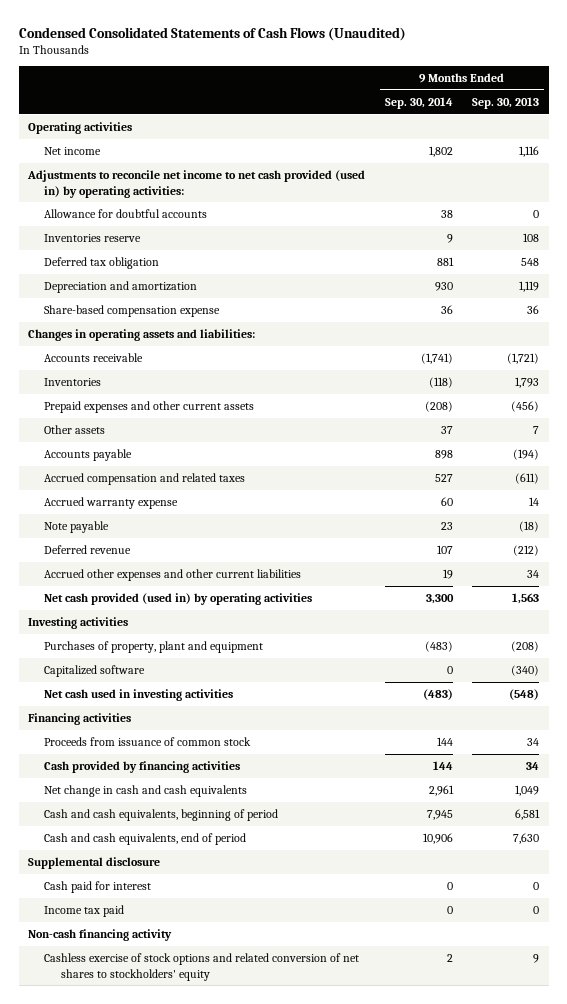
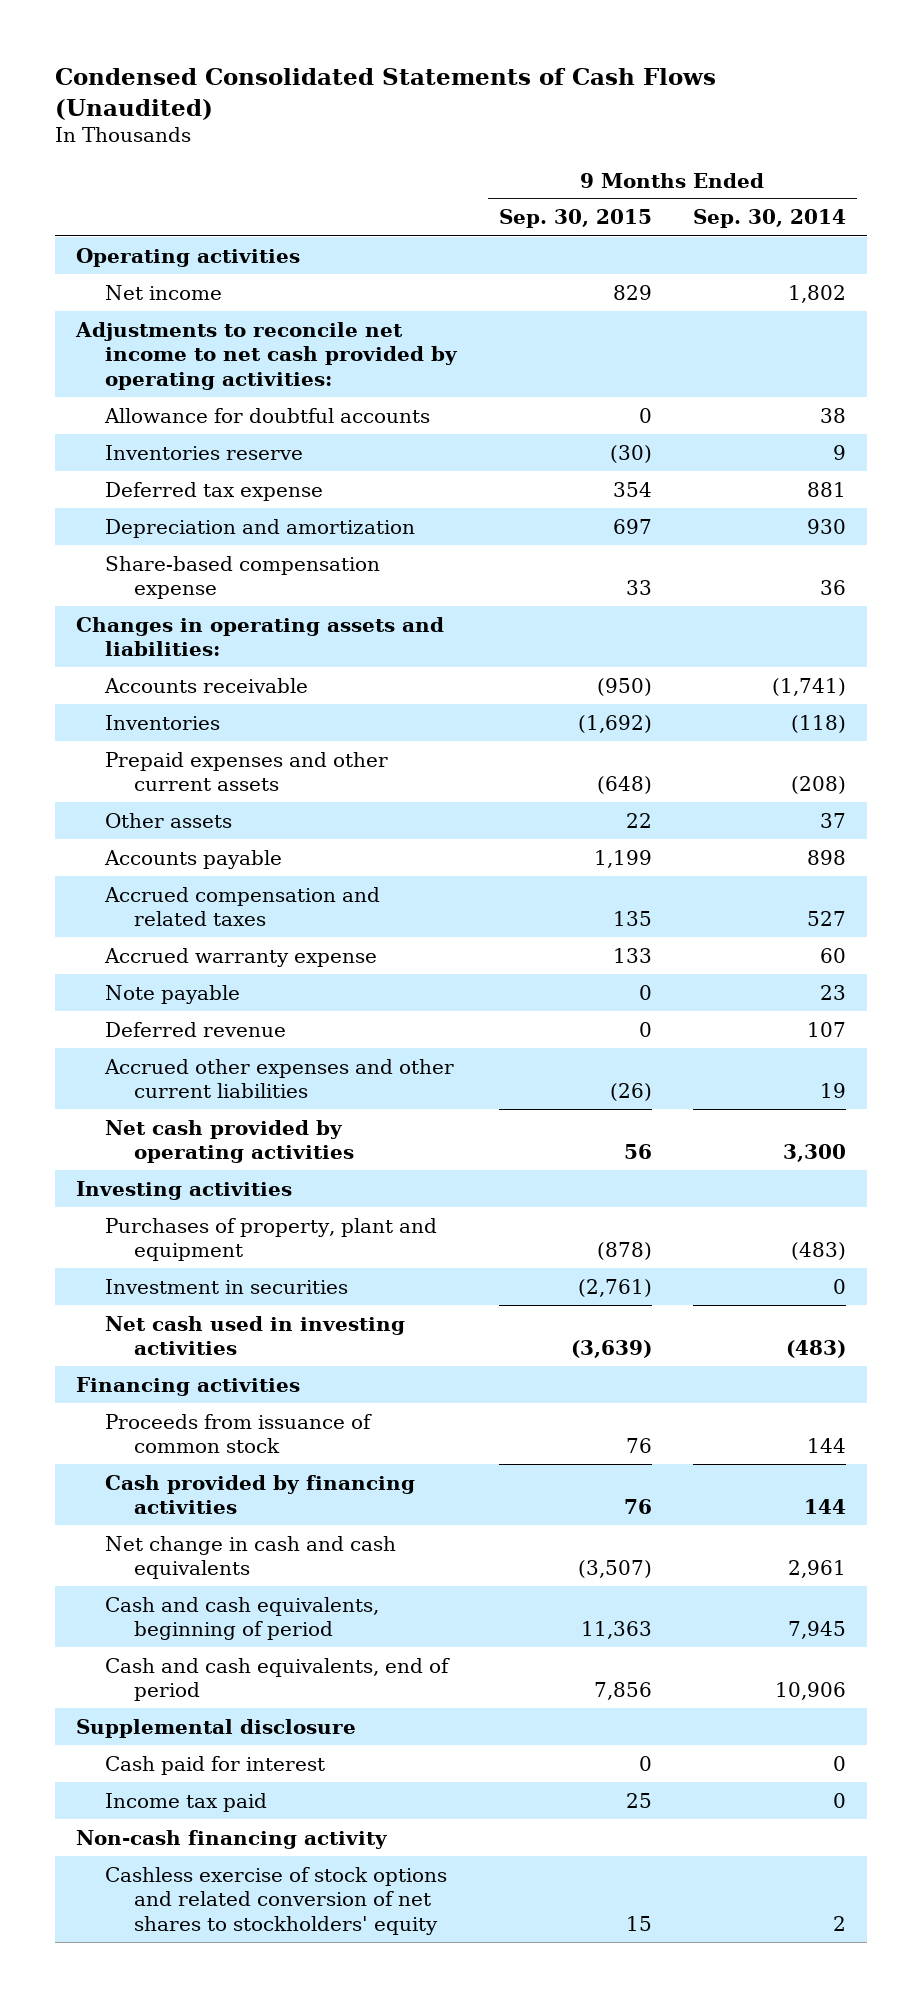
[471,96,539,109] Sep. 30, 2013 -> none
none -> [498,209,652,229] Sep. 30, 2015
[27,169,366,198] Adjustments to reconcile net income to net cash provided (used in) by operating activities: -> [74,321,458,390] Adjustments to reconcile net income to net cash provided by operating activities:
[44,256,160,269] Deferred tax obligation -> [104,481,323,501] Deferred tax expense
[44,592,313,605] Net cash provided (used in) by operating activities -> [104,1119,354,1164] Net cash provided by operating activities
[44,664,146,677] Capitalized software -> none
none -> [104,1278,348,1294] Investment in securities

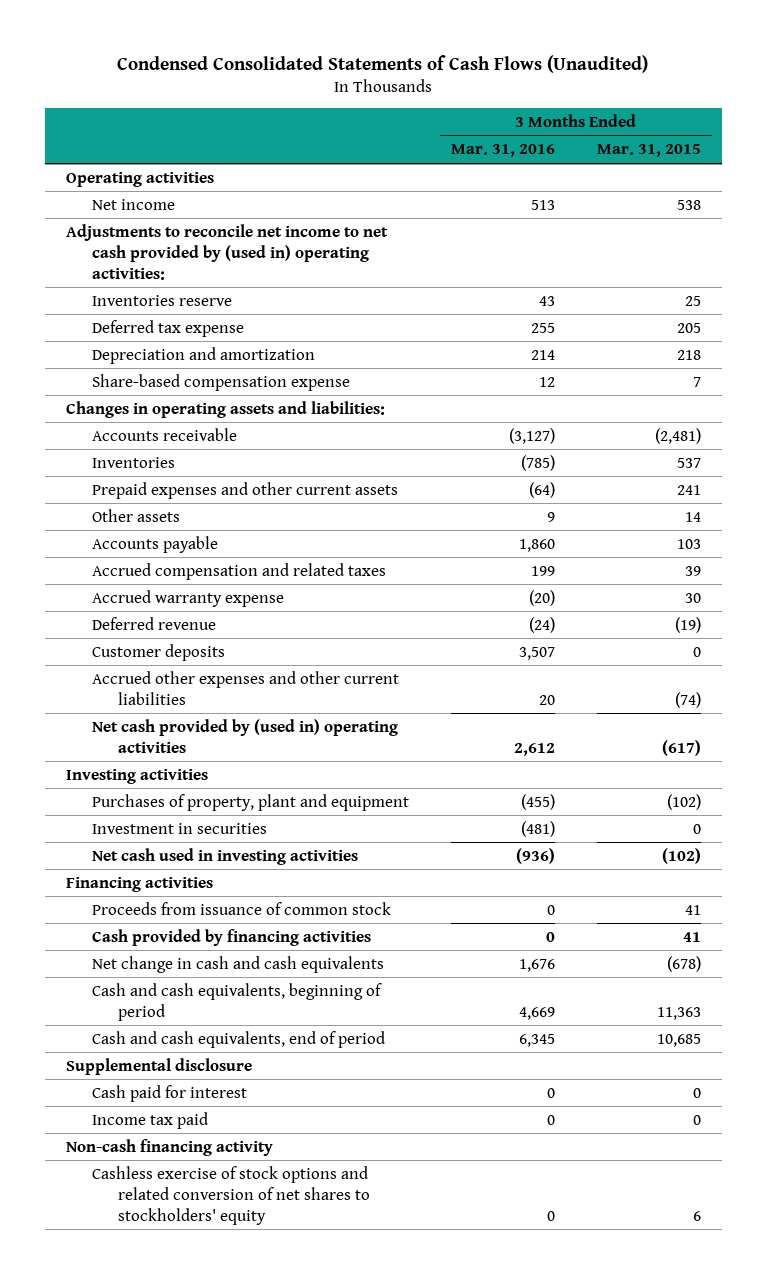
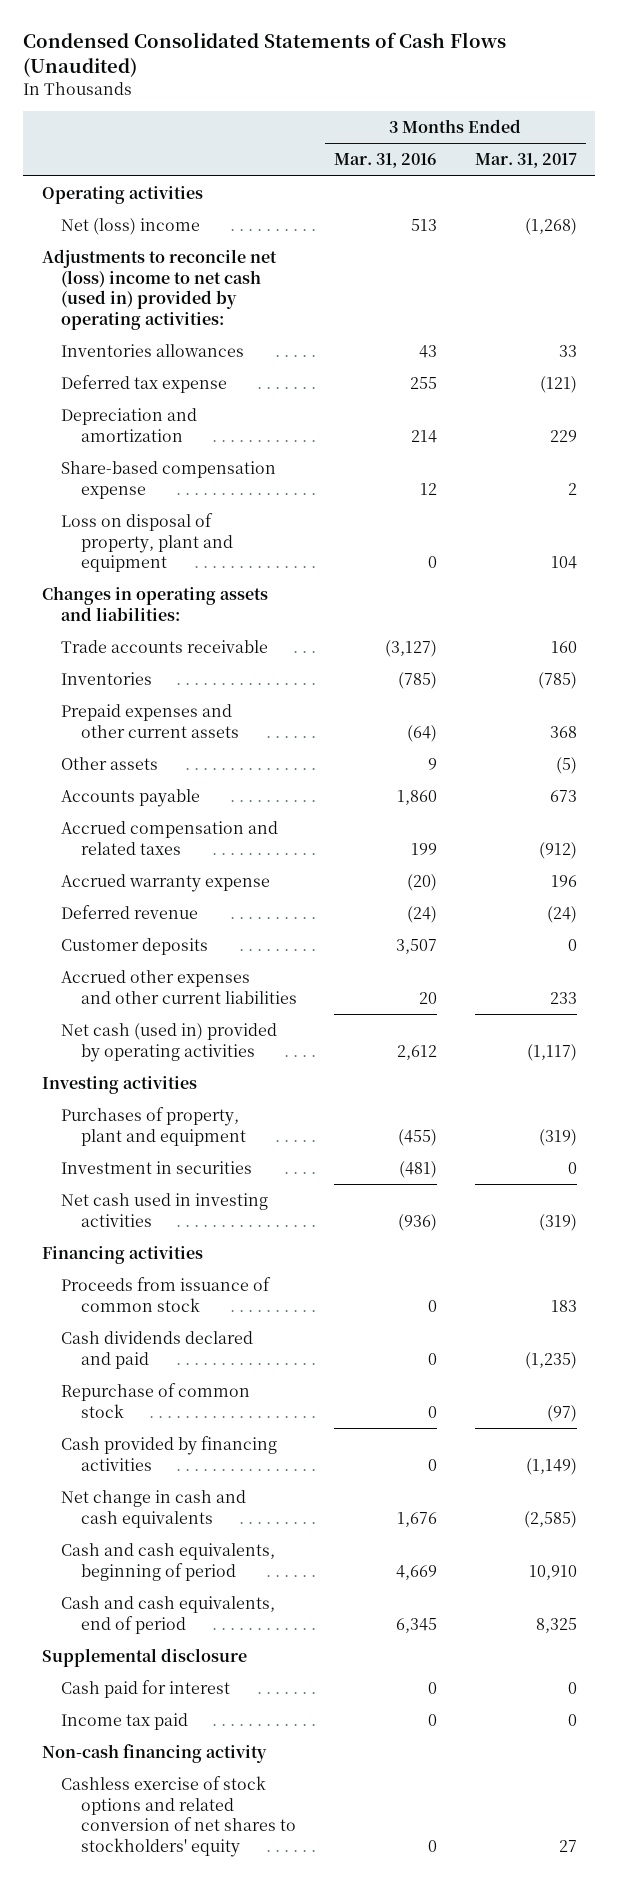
[597,144,702,158] Mar. 31, 2015 -> none
none -> [474,153,577,169] Mar. 31, 2017
[91,198,175,210] Net income -> [61,218,201,236] Net (loss) income
[65,223,388,280] Adjustments to reconcile net income to net cash provided by (used in) operating activities: -> [41,249,277,330] Adjustments to reconcile net (loss) income to net cash (used in) provided by operating activities:
[91,294,232,306] Inventories reserve -> [61,344,245,358] Inventories allowances
none -> [61,513,234,573] Loss on disposal of property, plant and equipment
[91,427,237,441] Accounts receivable -> [61,640,269,654] Trade accounts receivable
[91,718,398,753] Net cash provided by (used in) operating activities -> [61,1023,278,1062] Net cash (used in) provided by operating activities
none -> [61,1331,254,1369] Cash dividends declared and paid
none -> [61,1383,251,1418] Repurchase of common stock

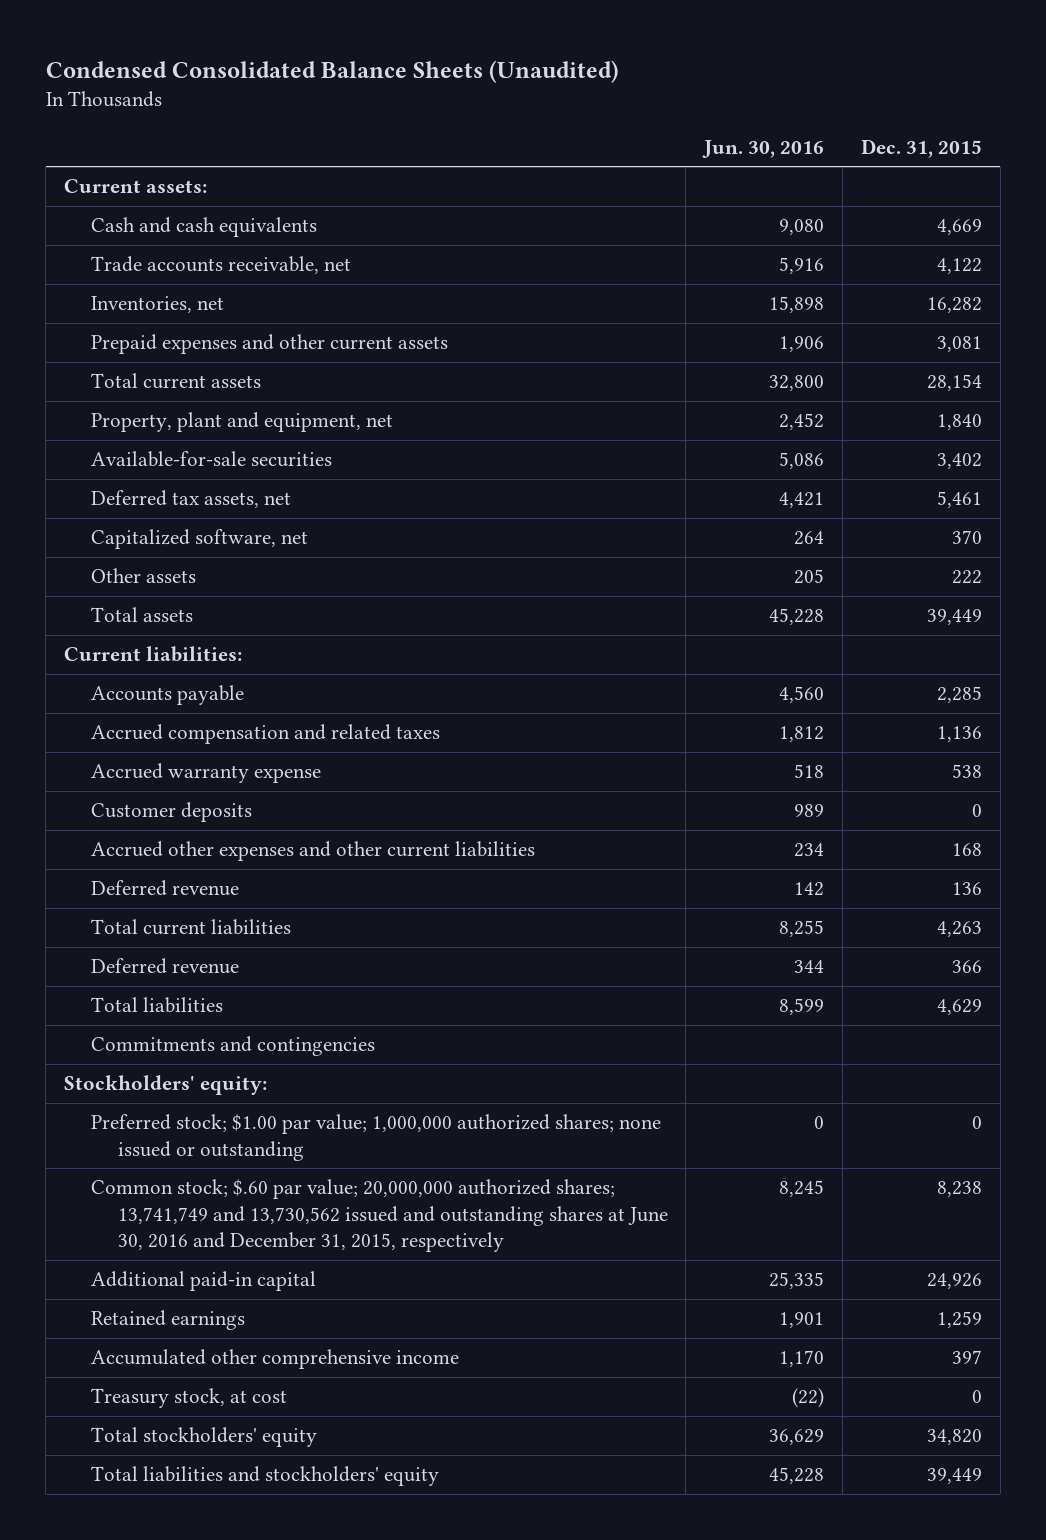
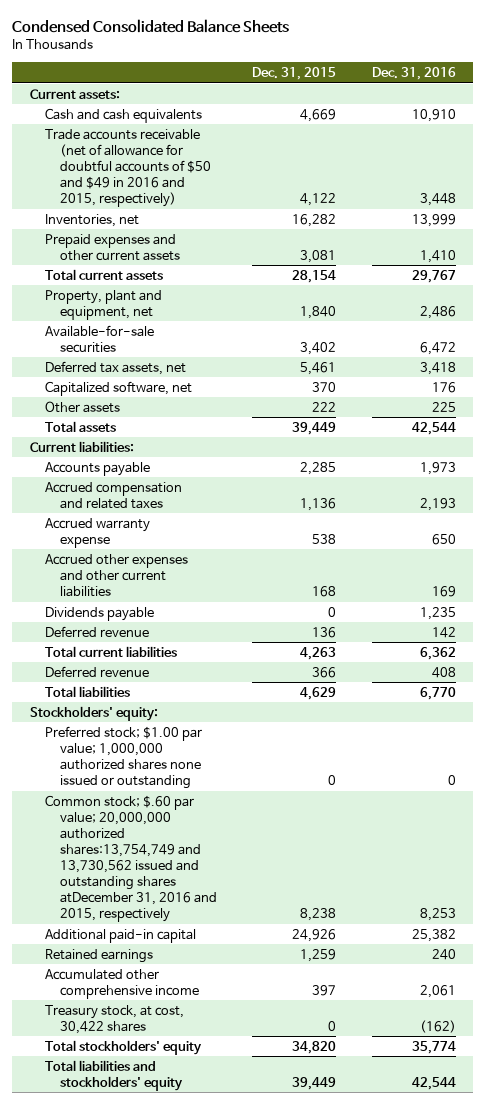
[45,60,619,84] Condensed Consolidated Balance Sheets (Unaudited) -> [11,18,289,33] Condensed Consolidated Balance Sheets
[702,139,825,158] Jun. 30, 2016 -> none
none -> [371,67,456,81] Dec. 31, 2016
[90,256,351,275] Trade accounts receivable, net -> [44,128,211,208] Trade accounts receivable (net of allowance for doubtful accounts of $50 and $49 in 2016 and 2015, respectively)
[90,802,252,823] Customer deposits -> none
none -> [44,606,154,621] Dividends payable
[90,1036,375,1057] Commitments and contingencies -> none
[90,1114,661,1161] Preferred stock; $1.00 par value; 1,000,000 authorized shares; none issued or outstanding -> [44,725,202,790] Preferred stock; $1.00 par value; 1,000,000 authorized shares none issued or outstanding
[90,1179,668,1253] Common stock; $.60 par value; 20,000,000 authorized shares; 13,741,749 and 13,730,562 issued and outstanding shares at June 30, 2016 and December 31, 2015, respectively -> [44,794,217,923] Common stock; $.60 par value; 20,000,000 authorized shares:13,754,749 and 13,730,562 issued and outstanding shares atDecember 31, 2016 and 2015, respectively
[90,1388,287,1409] Treasury stock, at cost -> [44,1004,184,1034] Treasury stock, at cost, 30,422 shares

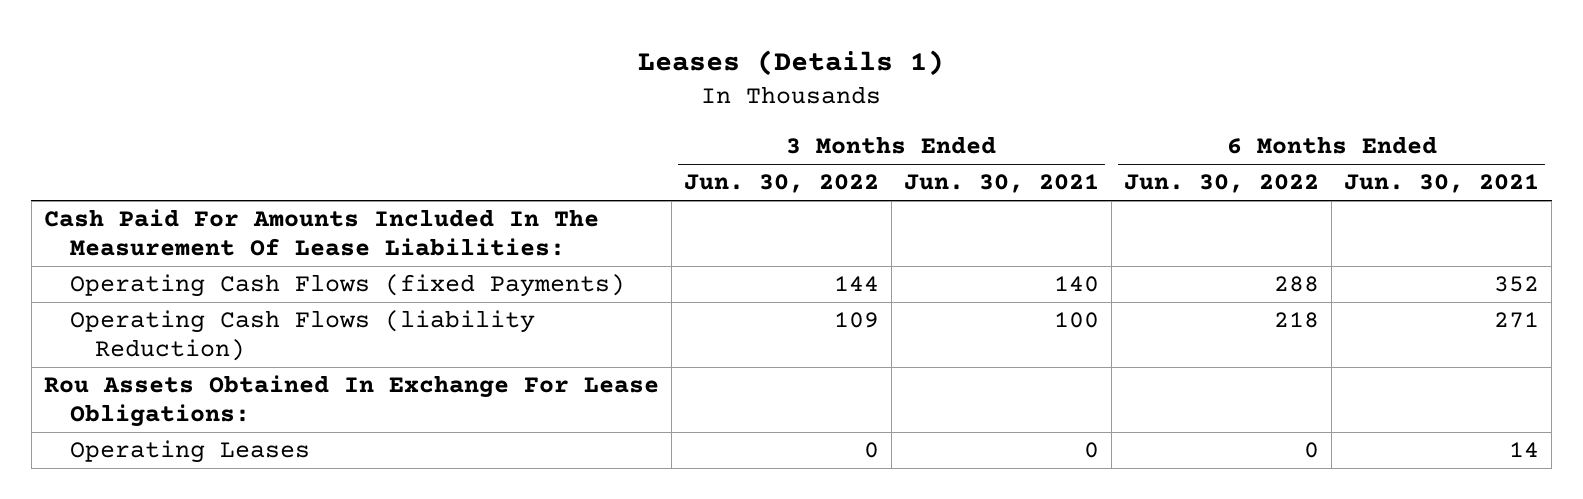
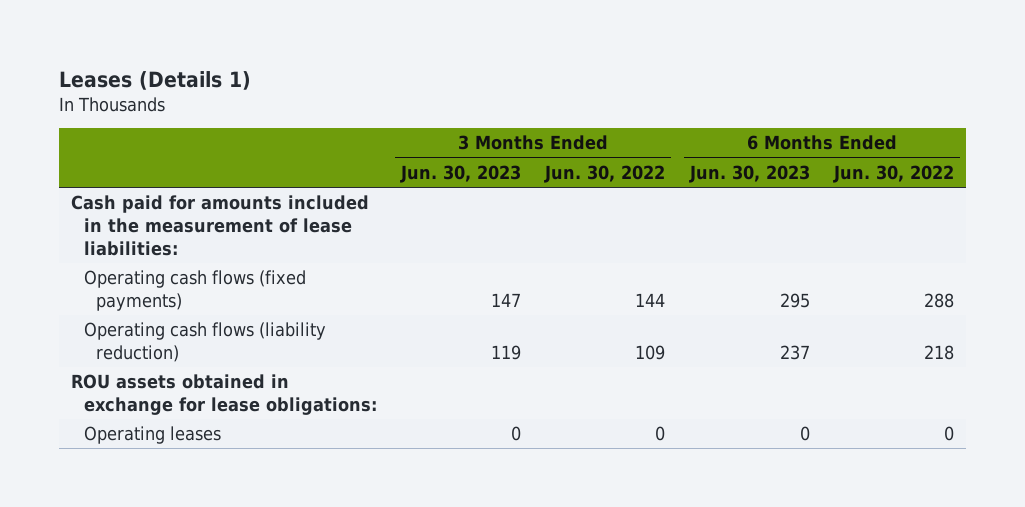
[903,174,1099,194] Jun. 30, 2021 -> none
[1344,174,1540,194] Jun. 30, 2021 -> none
none -> [400,164,522,183] Jun. 30, 2023
none -> [688,164,810,183] Jun. 30, 2023
[43,209,599,257] Cash Paid For Amounts Included In The Measurement Of Lease Liabilities: -> [71,195,370,256] Cash paid for amounts included in the measurement of lease liabilities:
[69,274,625,298] Operating Cash Flows (fixed Payments) -> [83,270,306,311] Operating cash flows (fixed payments)
[69,310,535,362] Operating Cash Flows (liability Reduction) -> [83,322,326,362] Operating cash flows (liability reduction)
[43,375,659,428] Rou Assets Obtained In Exchange For Lease Obligations: -> [71,374,377,415] ROU assets obtained in exchange for lease obligations:
[69,440,310,464] Operating Leases -> [83,426,221,445] Operating leases

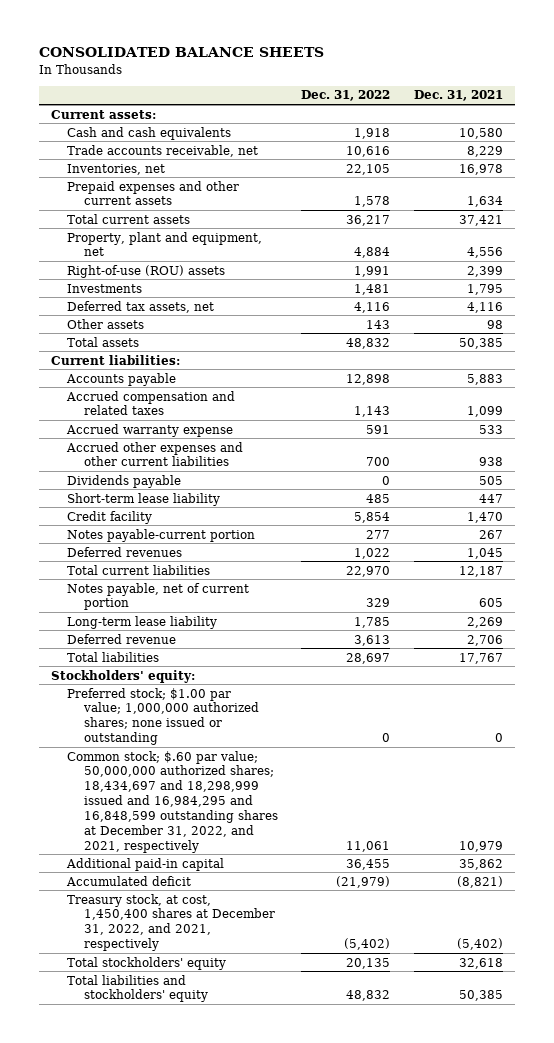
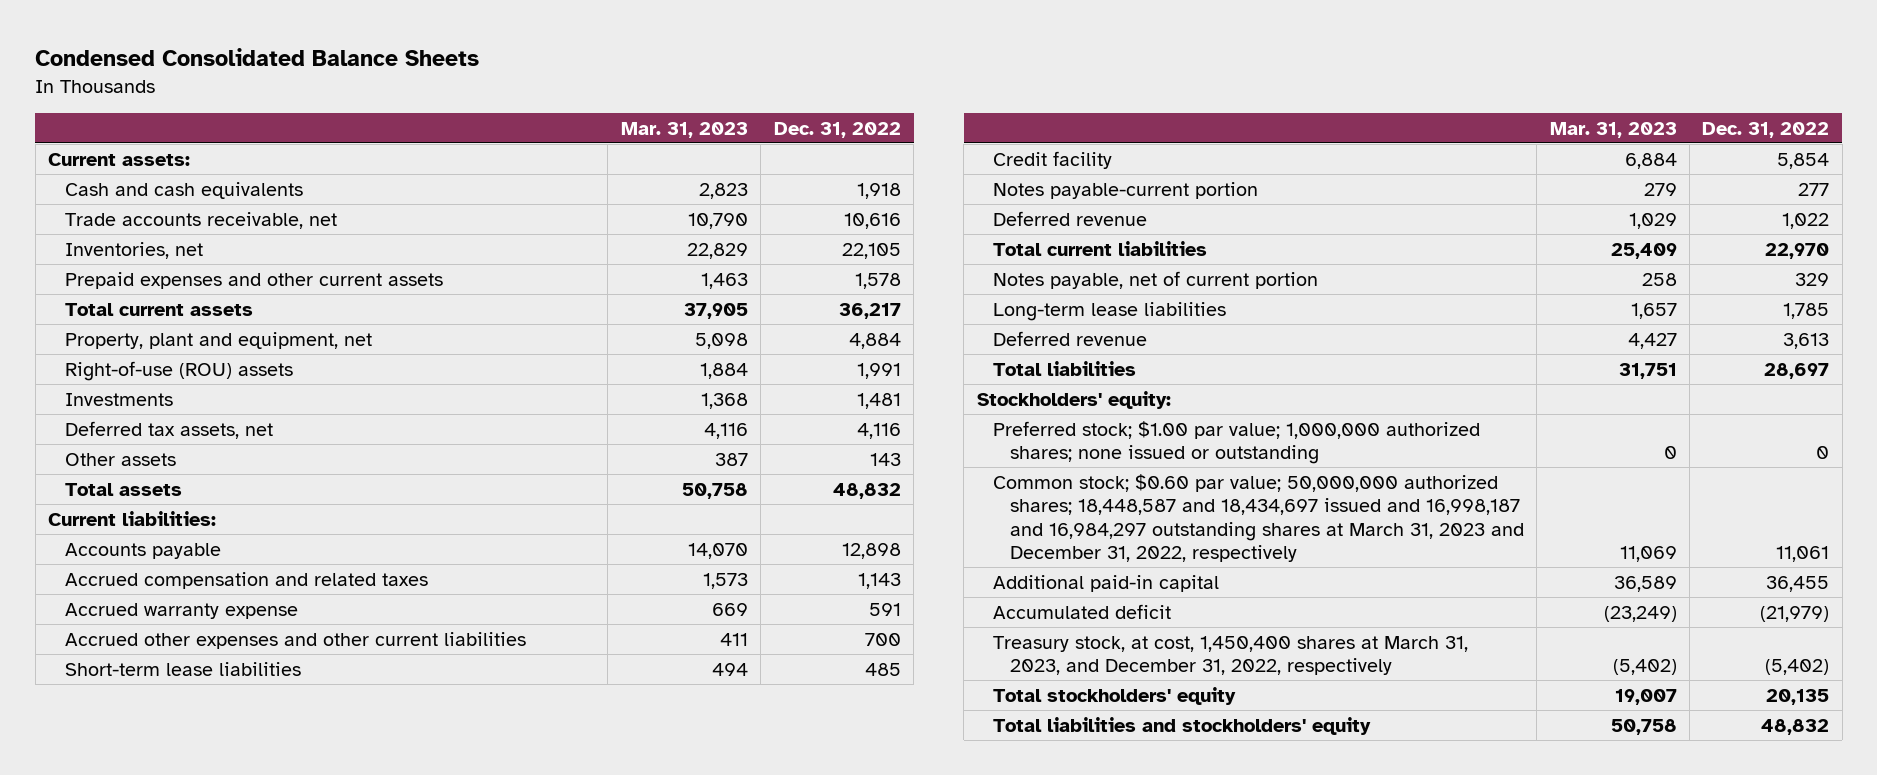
[38,47,324,58] CONSOLIDATED BALANCE SHEETS -> [35,48,480,67] Condensed Consolidated Balance Sheets
[414,90,504,102] Dec. 31, 2021 -> none
none -> [620,122,748,139] Mar. 31, 2023
[67,474,182,488] Dividends payable -> none
[67,492,221,506] Short-term lease liability -> [64,661,301,676] Short-term lease liabilities
[67,546,183,557] Deferred revenues -> [993,210,1148,226] Deferred revenue
[67,615,218,629] Long-term lease liability -> [993,301,1227,321] Long-term lease liabilities
[67,750,278,853] Common stock; $.60 par value; 50,000,000 authorized shares; 18,434,697 and 18,298,999 issued and 16,984,295 and 16,848,599 outstanding shares at December 31, 2022, and 2021, respectively -> [993,473,1524,563] Common stock; $0.60 par value; 50,000,000 authorized shares; 18,448,587 and 18,434,697 issued and 16,998,187 and 16,984,297 outstanding shares at March 31, 2023 and December 31, 2022, respectively
[67,893,275,952] Treasury stock, at cost, 1,450,400 shares at December 31, 2022, and 2021, respectively -> [993,635,1469,676] Treasury stock, at cost, 1,450,400 shares at March 31, 2023, and December 31, 2022, respectively

